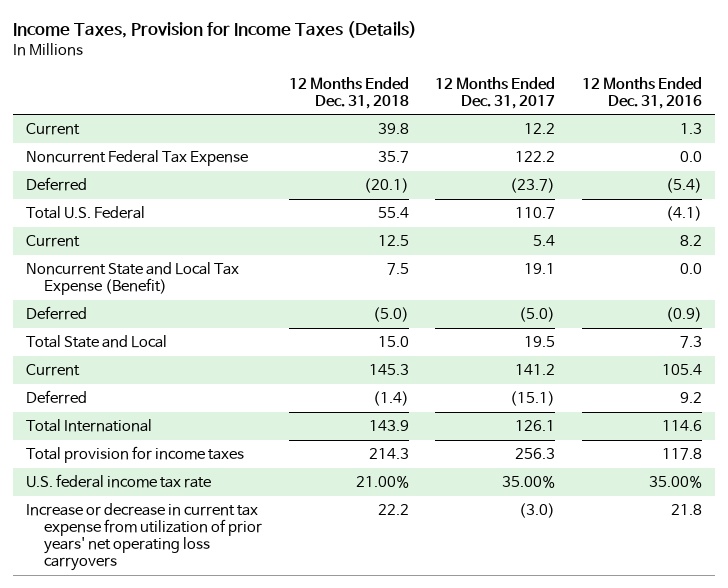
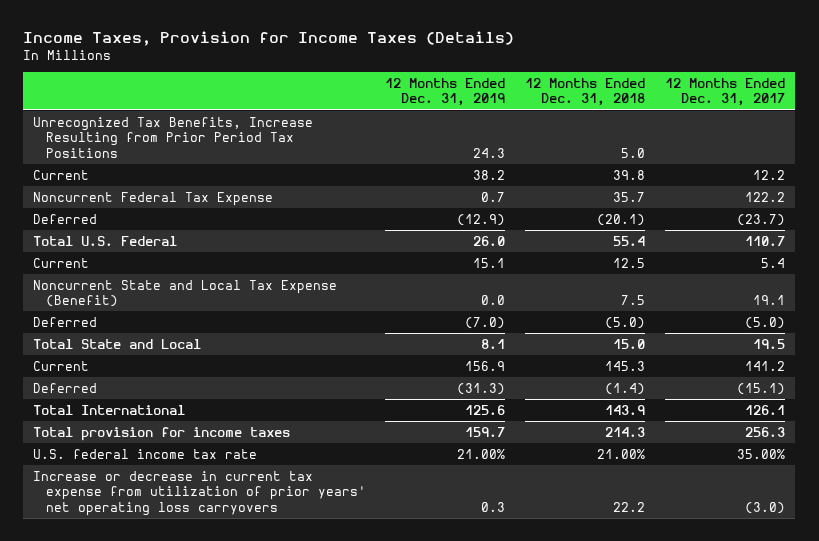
[582,76,703,109] 12 Months Ended Dec. 31, 2016 -> none
none -> [385,77,506,107] 12 Months Ended Dec. 31, 2019
none -> [33,116,314,158] Unrecognized Tax Benefits, Increase Resulting from Prior Period Tax Positions

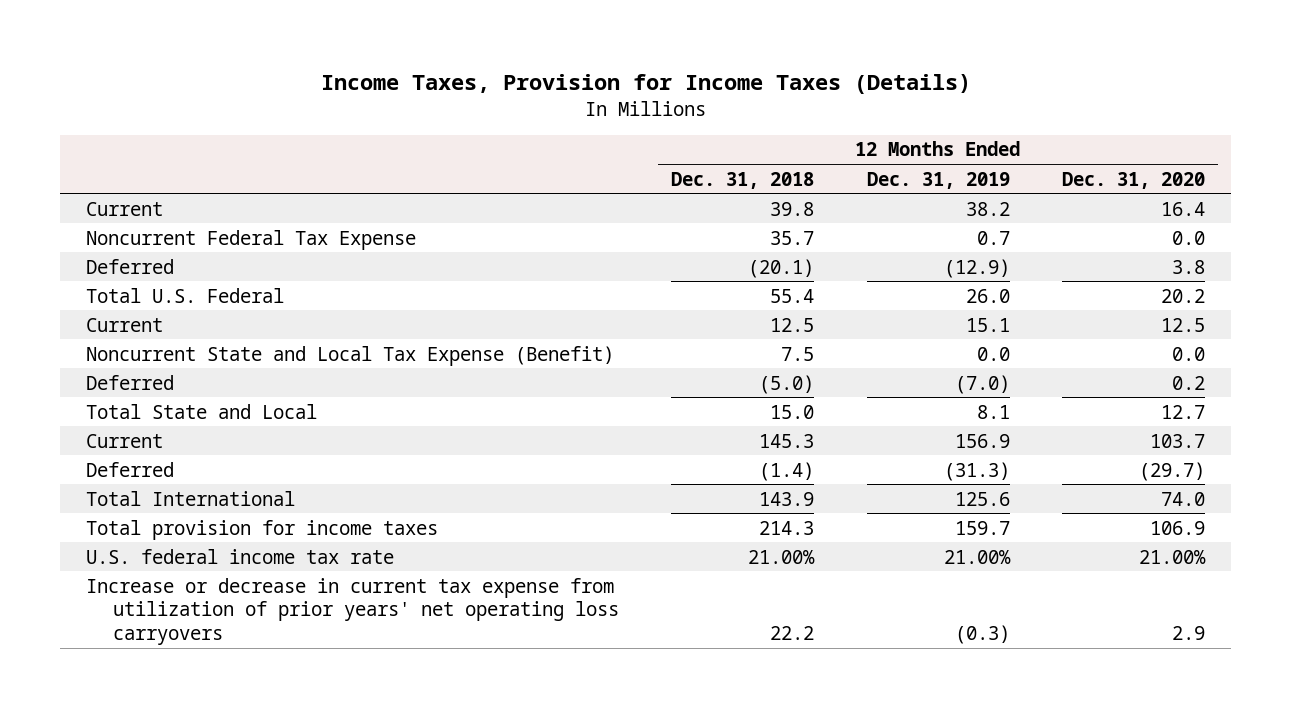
[665,77,786,107] 12 Months Ended Dec. 31, 2017 -> none
none -> [1061,171,1205,189] Dec. 31, 2020
[33,116,314,158] Unrecognized Tax Benefits, Increase Resulting from Prior Period Tax Positions -> none
[481,501,506,512] 0.3 -> [954,625,1010,645] (0.3)

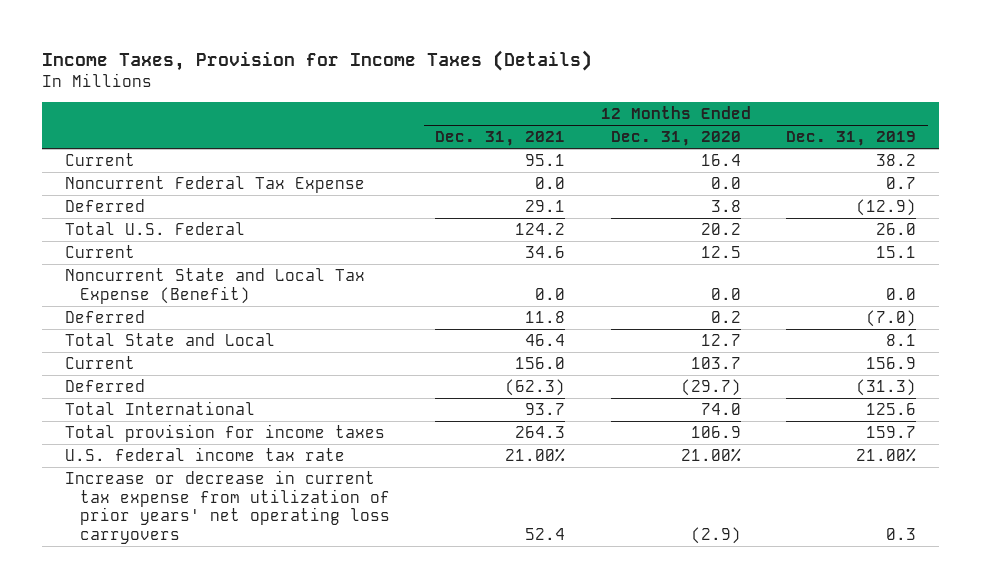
[671,171,815,189] Dec. 31, 2018 -> none
none -> [435,131,566,147] Dec. 31, 2021
[954,625,1010,645] (0.3) -> [886,528,917,541] 0.3
[1171,626,1205,641] 2.9 -> [690,527,741,545] (2.9)

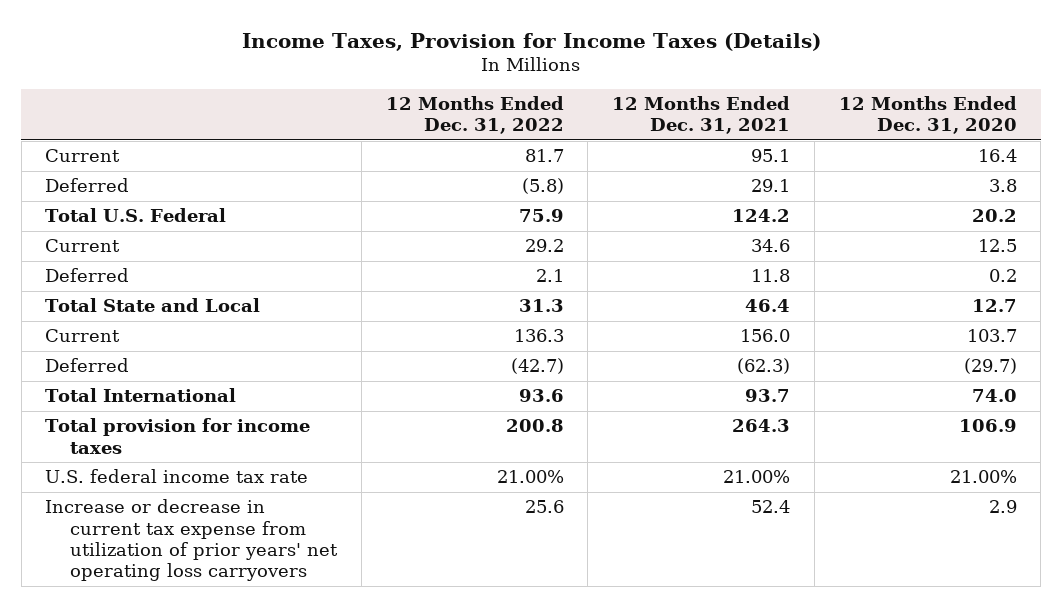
[786,131,917,147] Dec. 31, 2019 -> none
none -> [385,96,564,135] 12 Months Ended Dec. 31, 2022
[64,175,365,193] Noncurrent Federal Tax Expense -> none
[64,267,365,304] Noncurrent State and Local Tax Expense (Benefit) -> none
[690,527,741,545] (2.9) -> [988,500,1017,514] 2.9

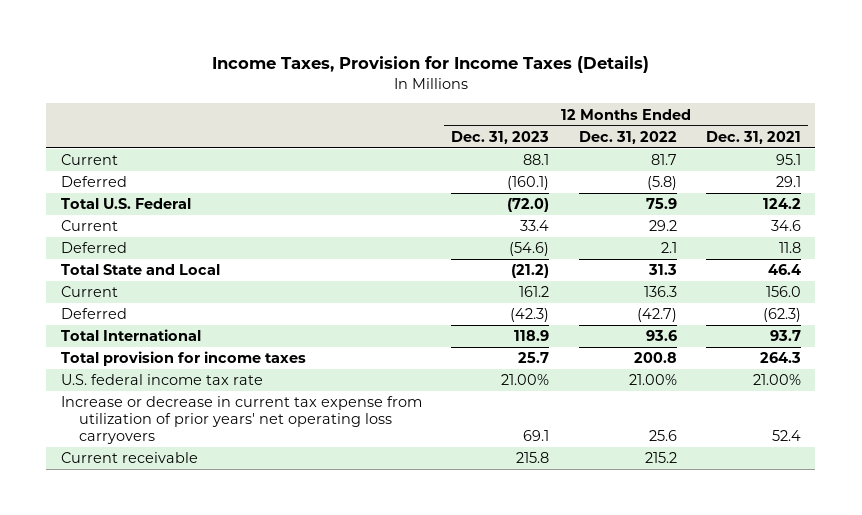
[838,96,1017,135] 12 Months Ended Dec. 31, 2020 -> none
none -> [451,130,550,144] Dec. 31, 2023
none -> [61,452,199,464] Current receivable

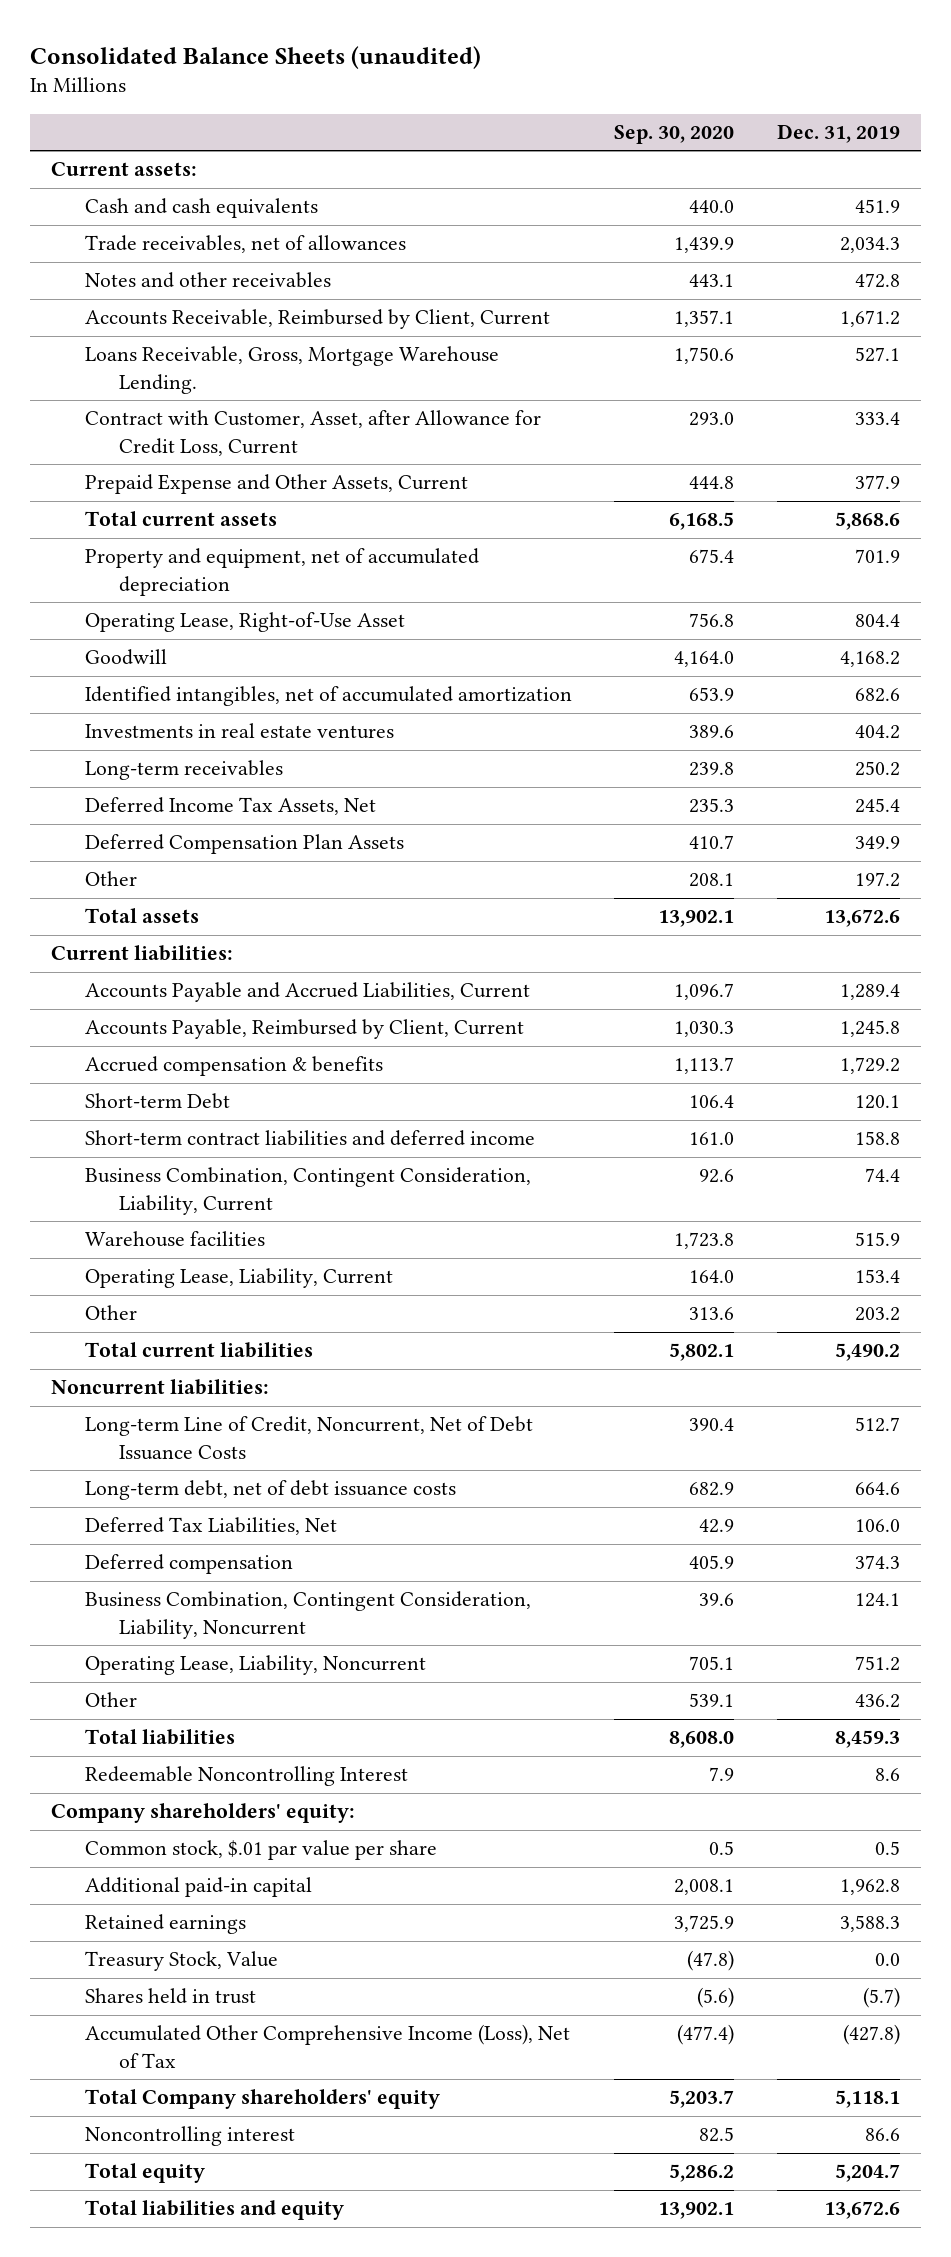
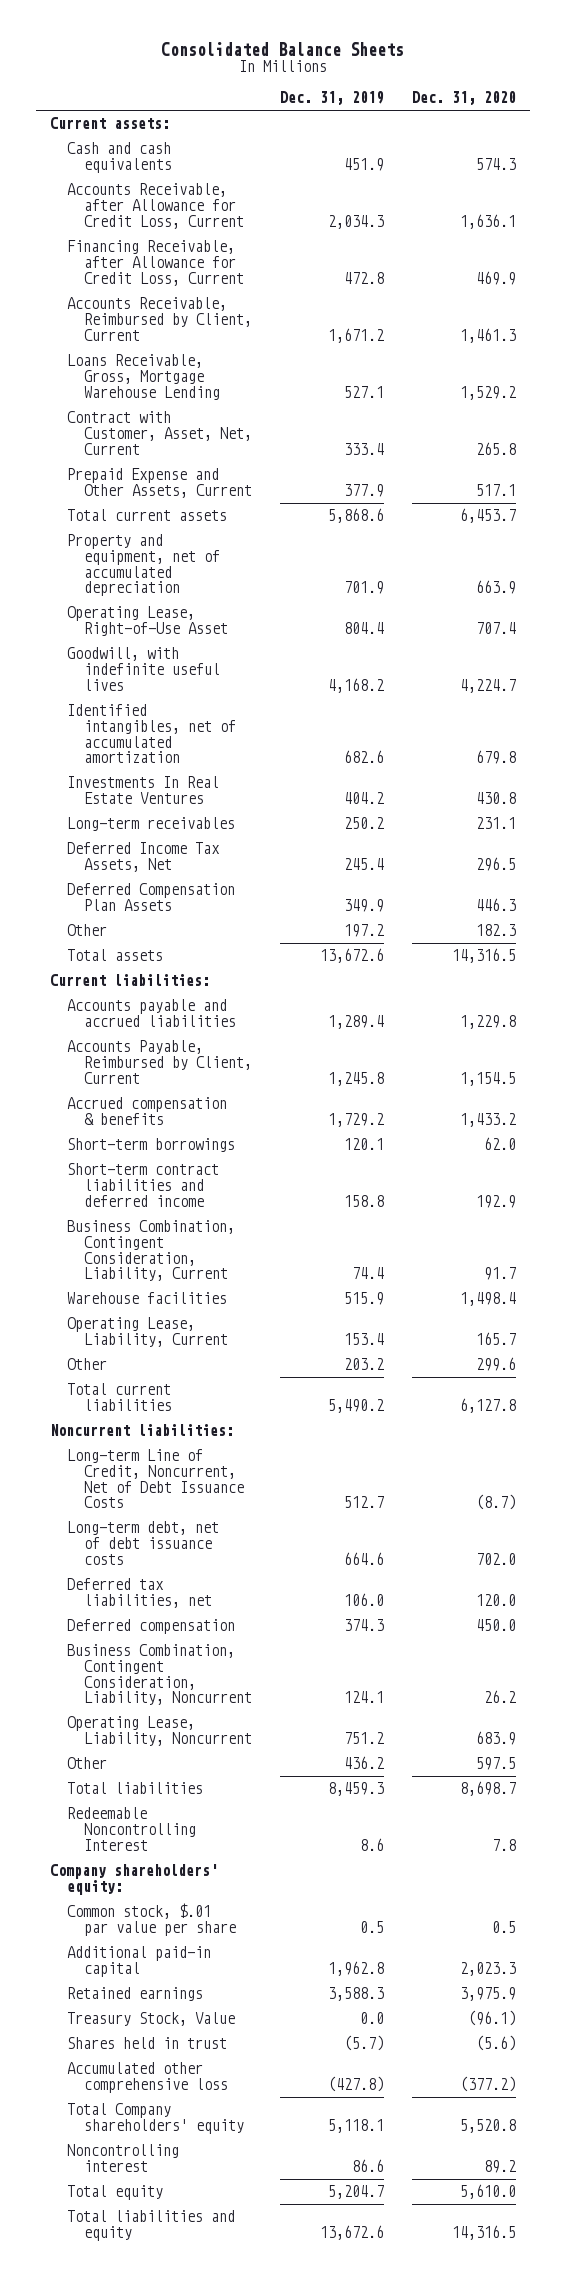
[30,45,482,69] Consolidated Balance Sheets (unaudited) -> [161,41,405,56] Consolidated Balance Sheets
[614,125,735,145] Sep. 30, 2020 -> none
none -> [412,91,517,106] Dec. 31, 2020
[85,235,407,254] Trade receivables, net of allowances -> [67,183,244,229] Accounts Receivable, after Allowance for Credit Loss, Current
[85,272,332,289] Notes and other receivables -> [67,240,244,286] Financing Receivable, after Allowance for Credit Loss, Current
[85,346,500,394] Loans Receivable, Gross, Mortgage Warehouse Lending. -> [67,354,220,400] Loans Receivable, Gross, Mortgage Warehouse Lending
[85,410,542,456] Contract with Customer, Asset, after Allowance for Credit Loss, Current -> [67,411,252,455] Contract with Customer, Asset, Net, Current
[85,649,168,666] Goodwill -> [67,647,220,691] Goodwill, with indefinite useful lives
[85,723,395,740] Investments in real estate ventures -> [67,776,220,805] Investments In Real Estate Ventures
[85,982,531,1003] Accounts Payable and Accrued Liabilities, Current -> [67,999,236,1028] Accounts payable and accrued liabilities
[85,1093,231,1110] Short-term Debt -> [67,1138,236,1153] Short-term borrowings
[85,1517,338,1536] Deferred Tax Liabilities, Net -> [67,1578,212,1609] Deferred tax liabilities, net
[85,2024,571,2068] Accumulated Other Comprehensive Income (Loss), Net of Tax -> [67,2062,228,2094] Accumulated other comprehensive loss

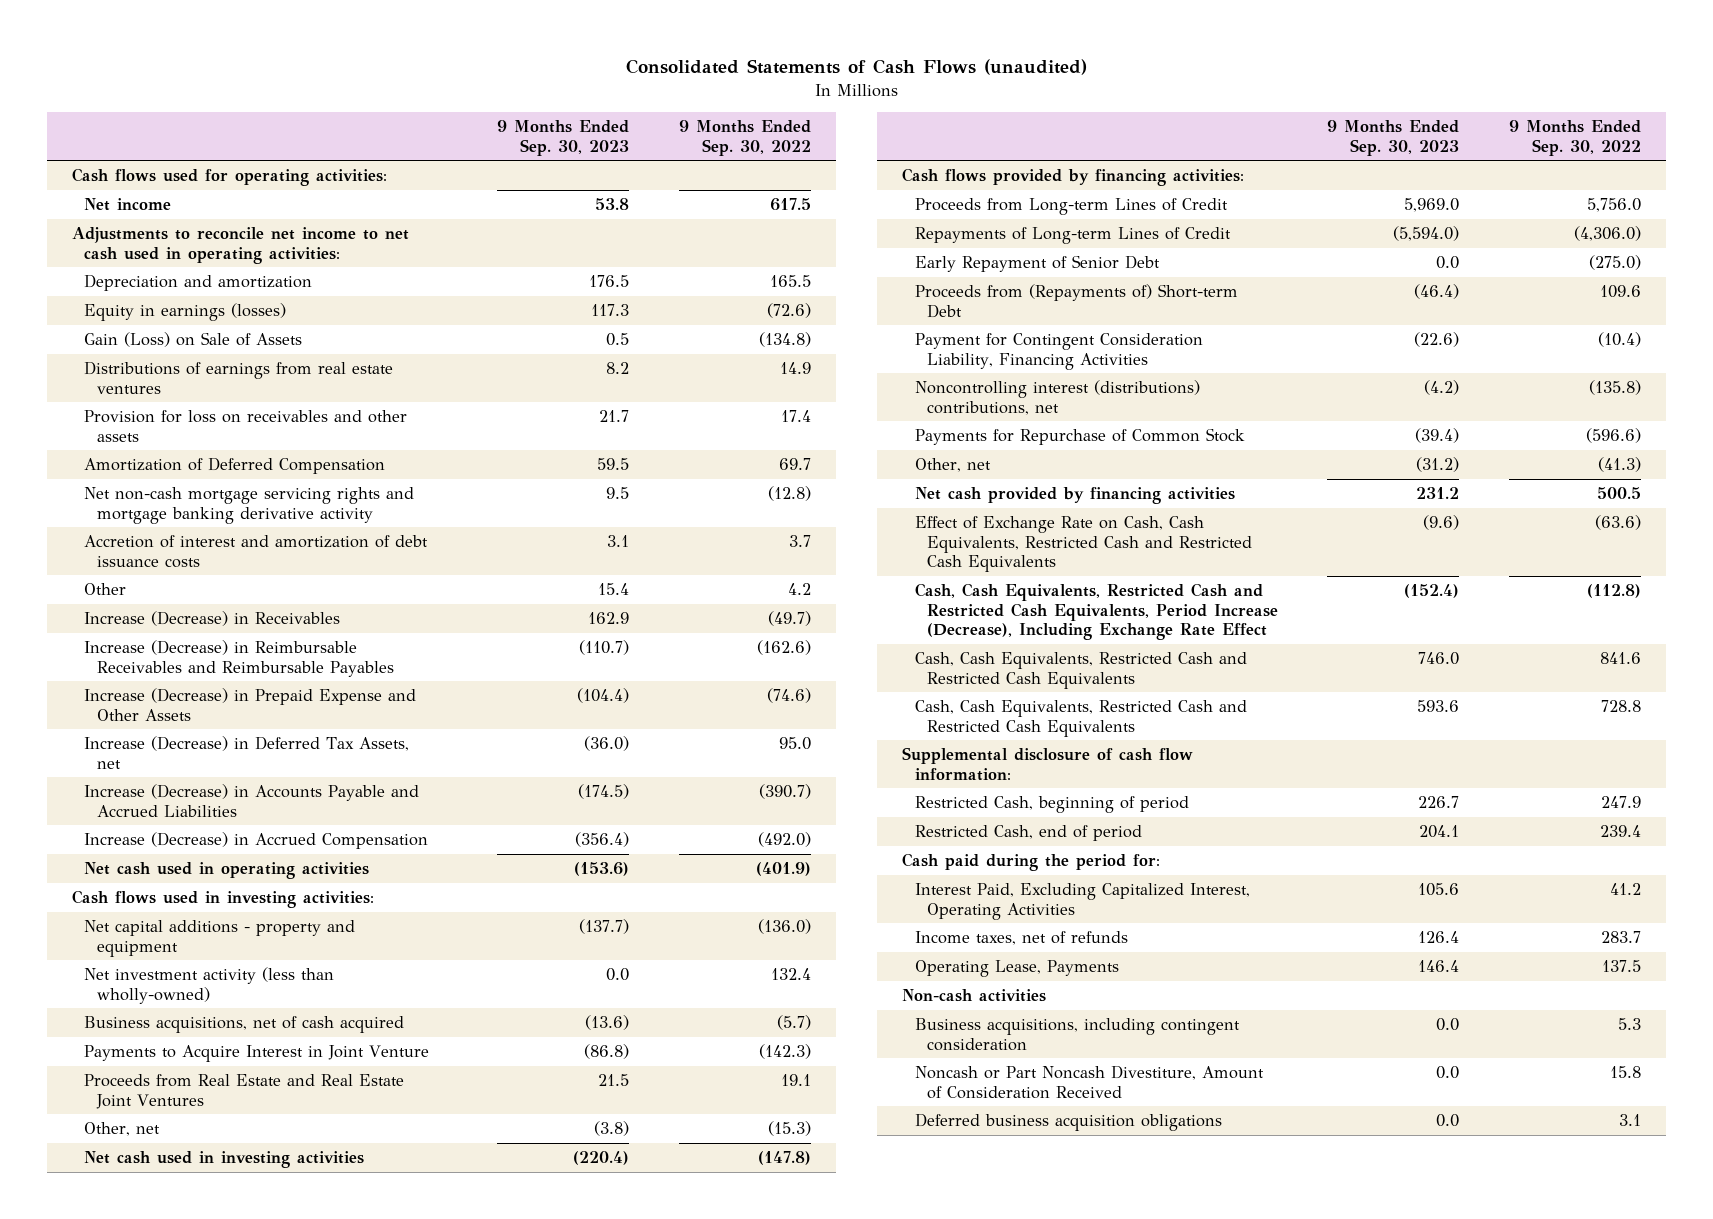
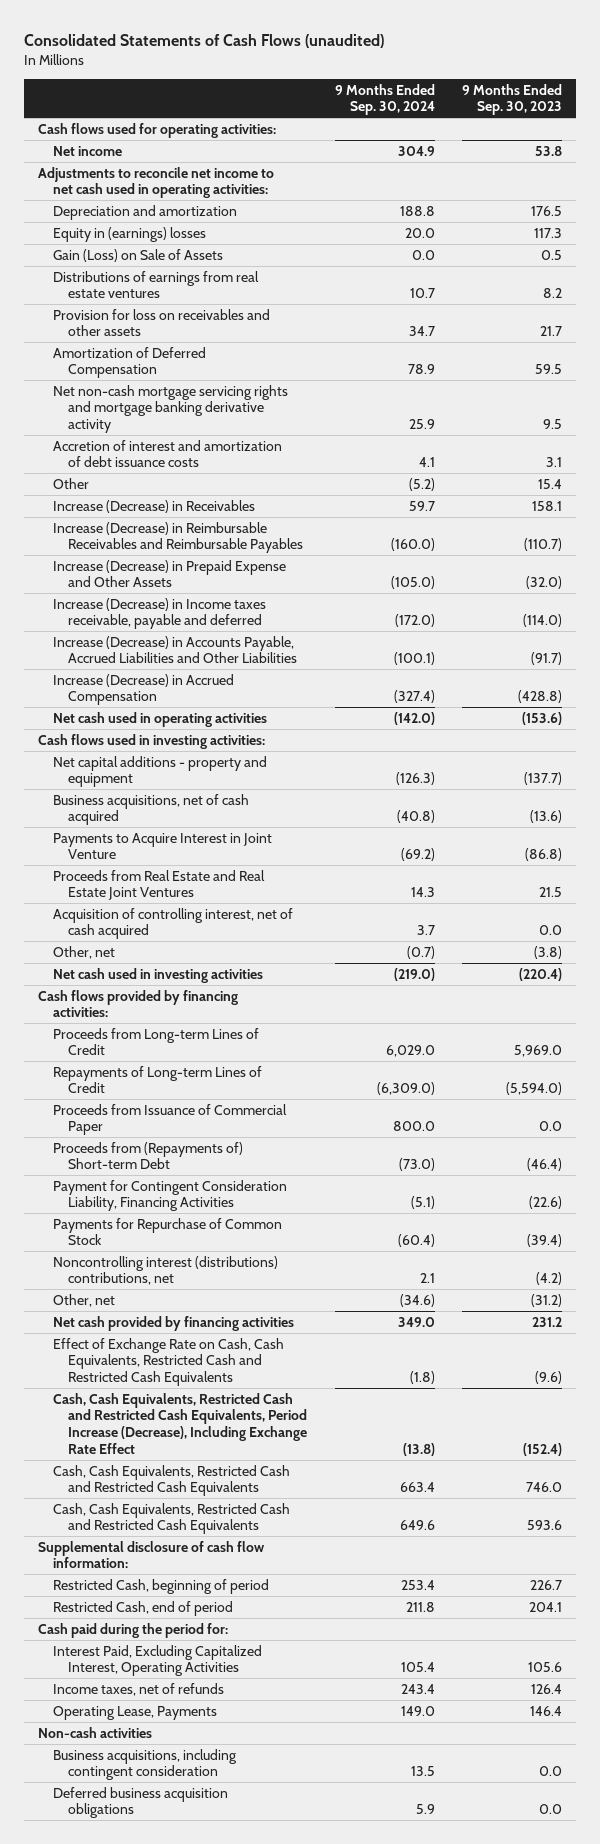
[679,120,812,156] 9 Months Ended Sep. 30, 2022 -> none
none -> [334,83,435,116] 9 Months Ended Sep. 30, 2024
[84,303,287,322] Equity in earnings (losses) -> [53,226,207,242] Equity in (earnings) losses
[588,612,630,625] 162.9 -> [532,500,563,511] 158.1
[577,688,630,704] (104.4) -> [526,576,563,590] (32.0)
[84,736,410,769] Increase (Decrease) in Deferred Tax Assets, net -> [53,597,267,630] Increase (Decrease) in Income taxes receivable, payable and deferred
[584,736,630,752] (36.0) -> [523,614,563,628] (114.0)
[84,784,420,817] Increase (Decrease) in Accounts Payable and Accrued Liabilities -> [53,635,297,664] Increase (Decrease) in Accounts Payable, Accrued Liabilities and Other Liabilities
[578,784,630,800] (174.5) -> [531,652,563,666] (91.7)
[575,832,630,848] (356.4) -> [518,690,563,704] (428.8)
[84,967,335,1004] Net investment activity (less than wholly-owned) -> none
none -> [53,907,294,940] Acquisition of controlling interest, net of cash acquired
[914,255,1160,273] Early Repayment of Senior Debt -> none
none -> [53,1103,288,1136] Proceeds from Issuance of Commercial Paper
[914,380,1200,415] Noncontrolling interest (distributions) contributions, net -> [53,1255,279,1286] Noncontrolling interest (distributions) contributions, net
[914,1065,1264,1099] Noncash or Part Noncash Divestiture, Amount of Consideration Received -> none

